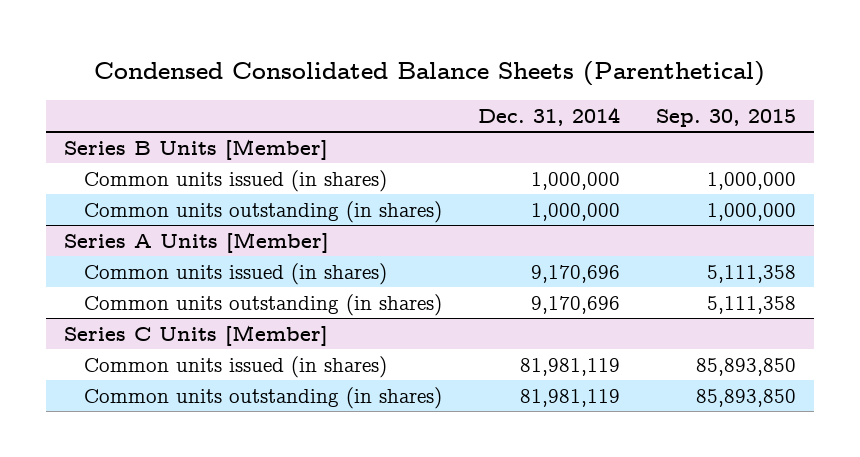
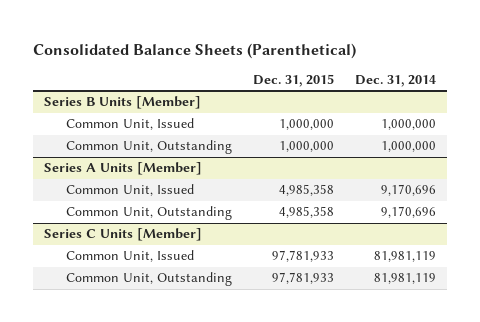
[94,60,766,86] Condensed Consolidated Balance Sheets (Parenthetical) -> [32,42,356,59] Consolidated Balance Sheets (Parenthetical)
[655,108,796,127] Sep. 30, 2015 -> none
none -> [252,73,334,87] Dec. 31, 2015
[83,169,387,192] Common units issued (in shares) -> [65,118,194,131] Common Unit, Issued
[83,200,442,223] Common units outstanding (in shares) -> [65,140,232,155] Common Unit, Outstanding
[83,262,387,285] Common units issued (in shares) -> [65,184,194,197] Common Unit, Issued
[83,293,442,316] Common units outstanding (in shares) -> [65,206,232,221] Common Unit, Outstanding
[83,355,387,378] Common units issued (in shares) -> [65,250,194,263] Common Unit, Issued
[83,386,442,409] Common units outstanding (in shares) -> [65,272,232,287] Common Unit, Outstanding

